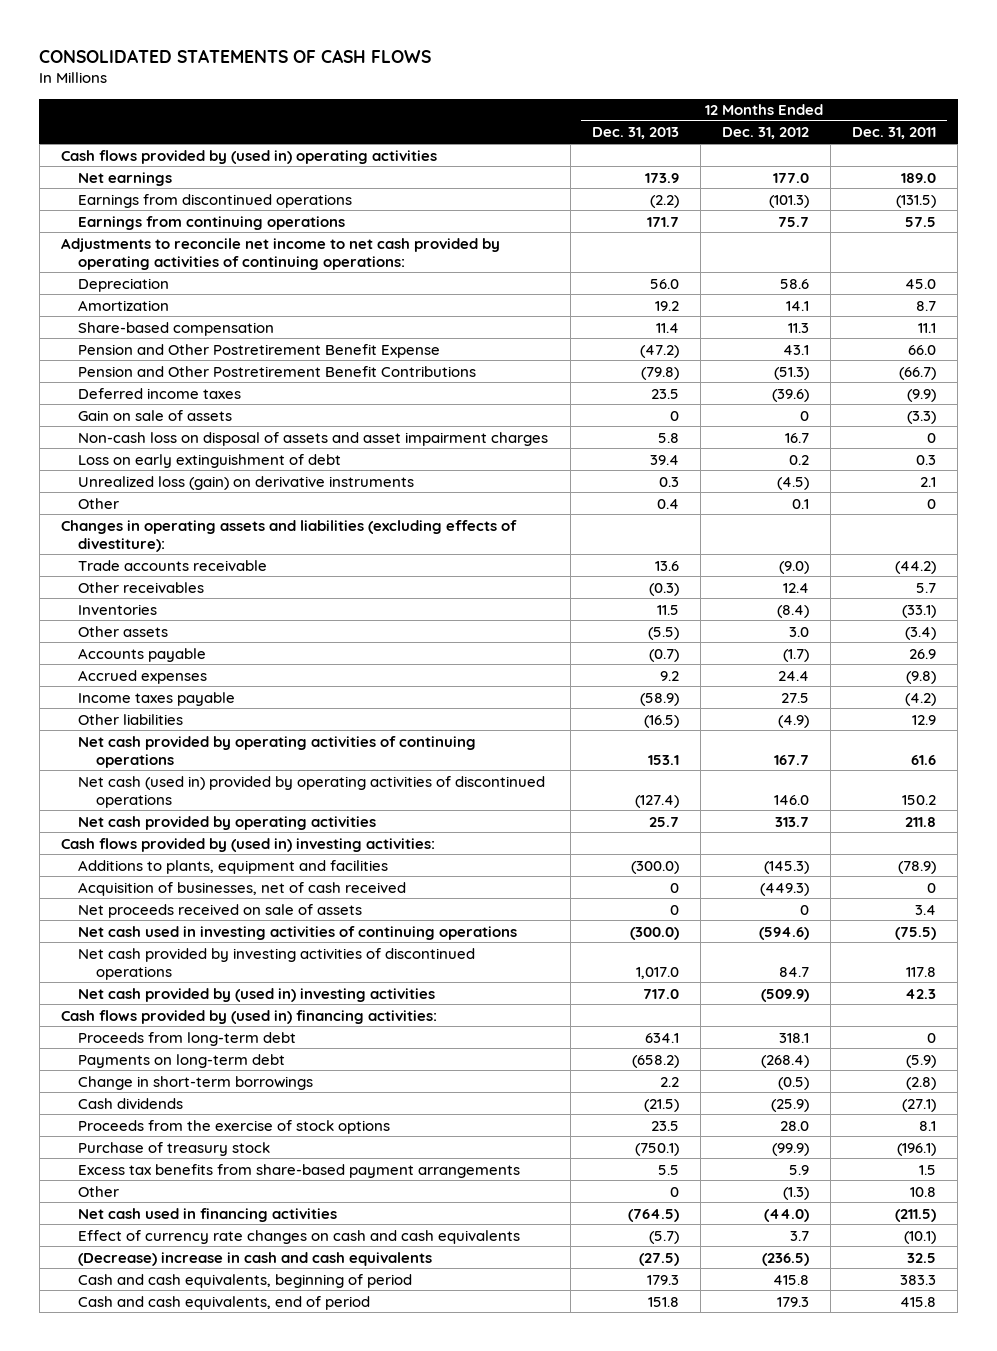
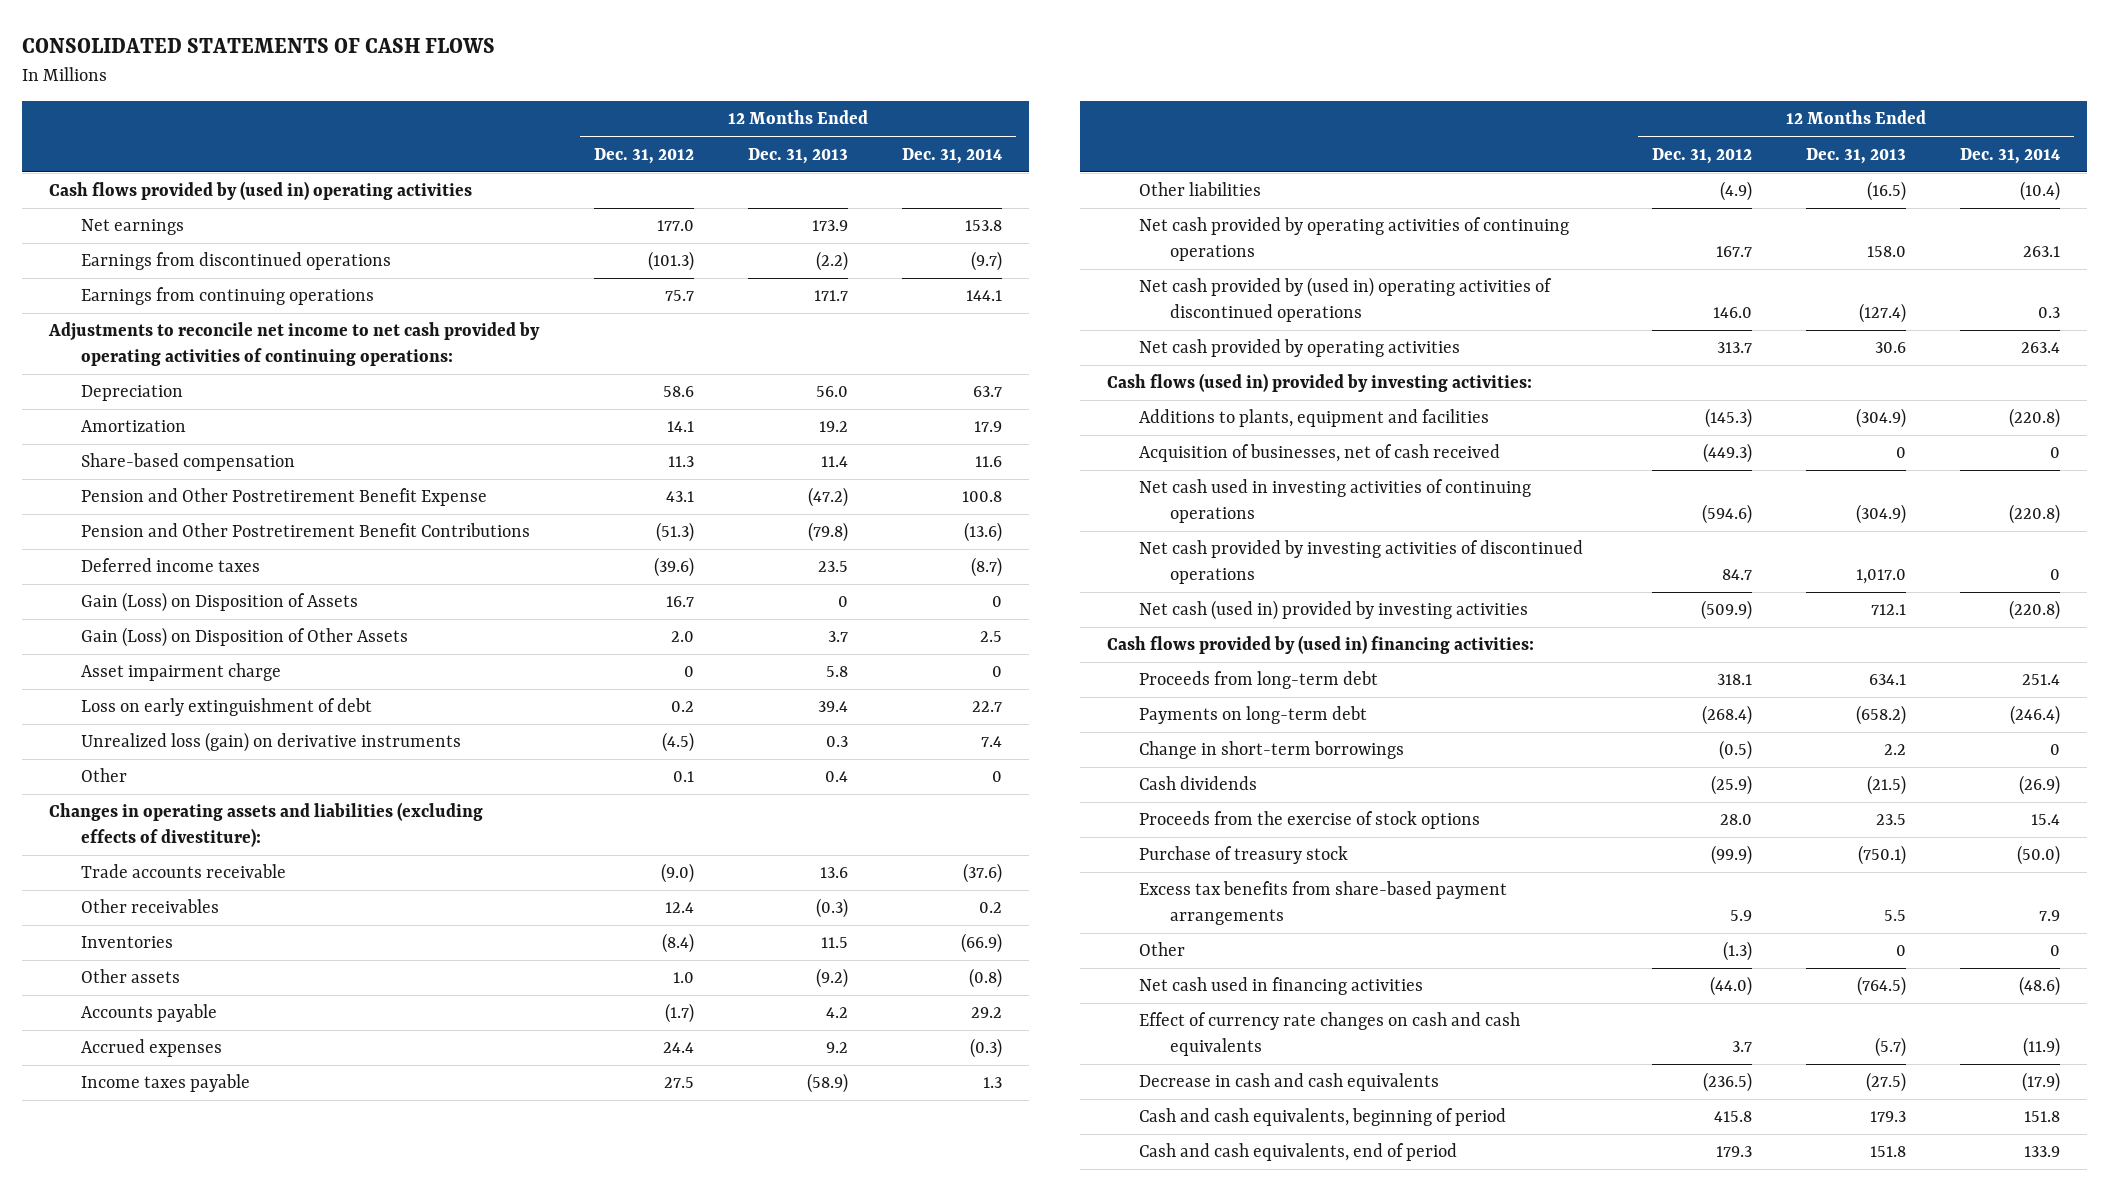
[852,127,937,140] Dec. 31, 2011 -> none
none -> [902,147,1003,164] Dec. 31, 2014
[78,431,549,446] Non-cash loss on disposal of assets and asset impairment charges -> none
none -> [80,592,358,613] Gain (Loss) on Disposition of Assets
[78,409,233,421] Gain on sale of assets -> [80,627,408,648] Gain (Loss) on Disposition of Other Assets
[669,410,679,421] 0 -> [827,631,848,643] 3.7
[800,410,810,421] 0 -> [670,631,694,643] 2.0
none -> [80,663,281,682] Asset impairment charge
[647,626,679,640] (5.5) -> [815,968,848,989] (9.2)
[789,626,810,637] 3.0 -> [672,972,694,984] 1.0
[648,648,679,662] (0.7) -> [825,1007,848,1019] 4.2
[647,754,679,765] 153.1 -> [1866,245,1906,257] 158.0
[78,775,546,808] Net cash (used in) provided by operating activities of discontinued operations -> [1138,277,1552,322] Net cash provided by (used in) operating activities of discontinued operations
[648,816,679,827] 25.7 -> [1874,342,1906,354] 30.6
[61,837,436,852] Cash flows provided by (used in) investing activities: -> [1107,373,1533,393] Cash flows (used in) provided by investing activities:
[630,860,679,874] (300.0) -> [1855,408,1906,429] (304.9)
[78,903,363,918] Net proceeds received on sale of assets -> none
[629,926,679,940] (300.0) -> [1855,503,1906,524] (304.9)
[78,987,436,1002] Net cash provided by (used in) investing activities -> [1138,600,1528,621] Net cash (used in) provided by investing activities
[642,988,679,999] 717.0 -> [1870,604,1906,616] 712.1
[78,1251,433,1266] (Decrease) increase in cash and cash equivalents -> [1138,1073,1439,1092] Decrease in cash and cash equivalents

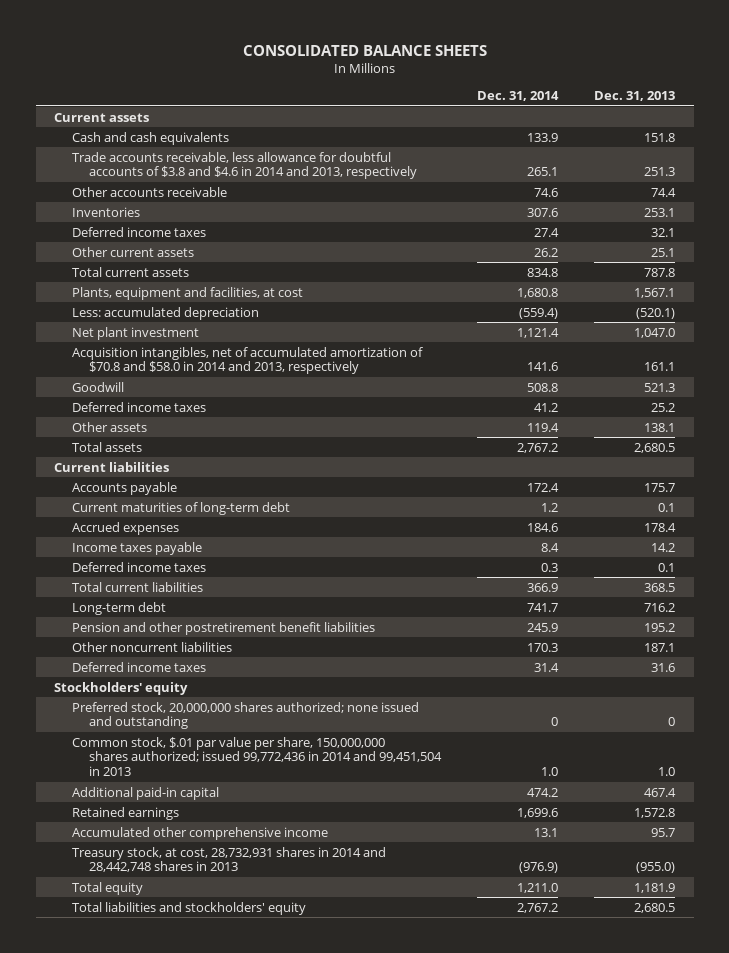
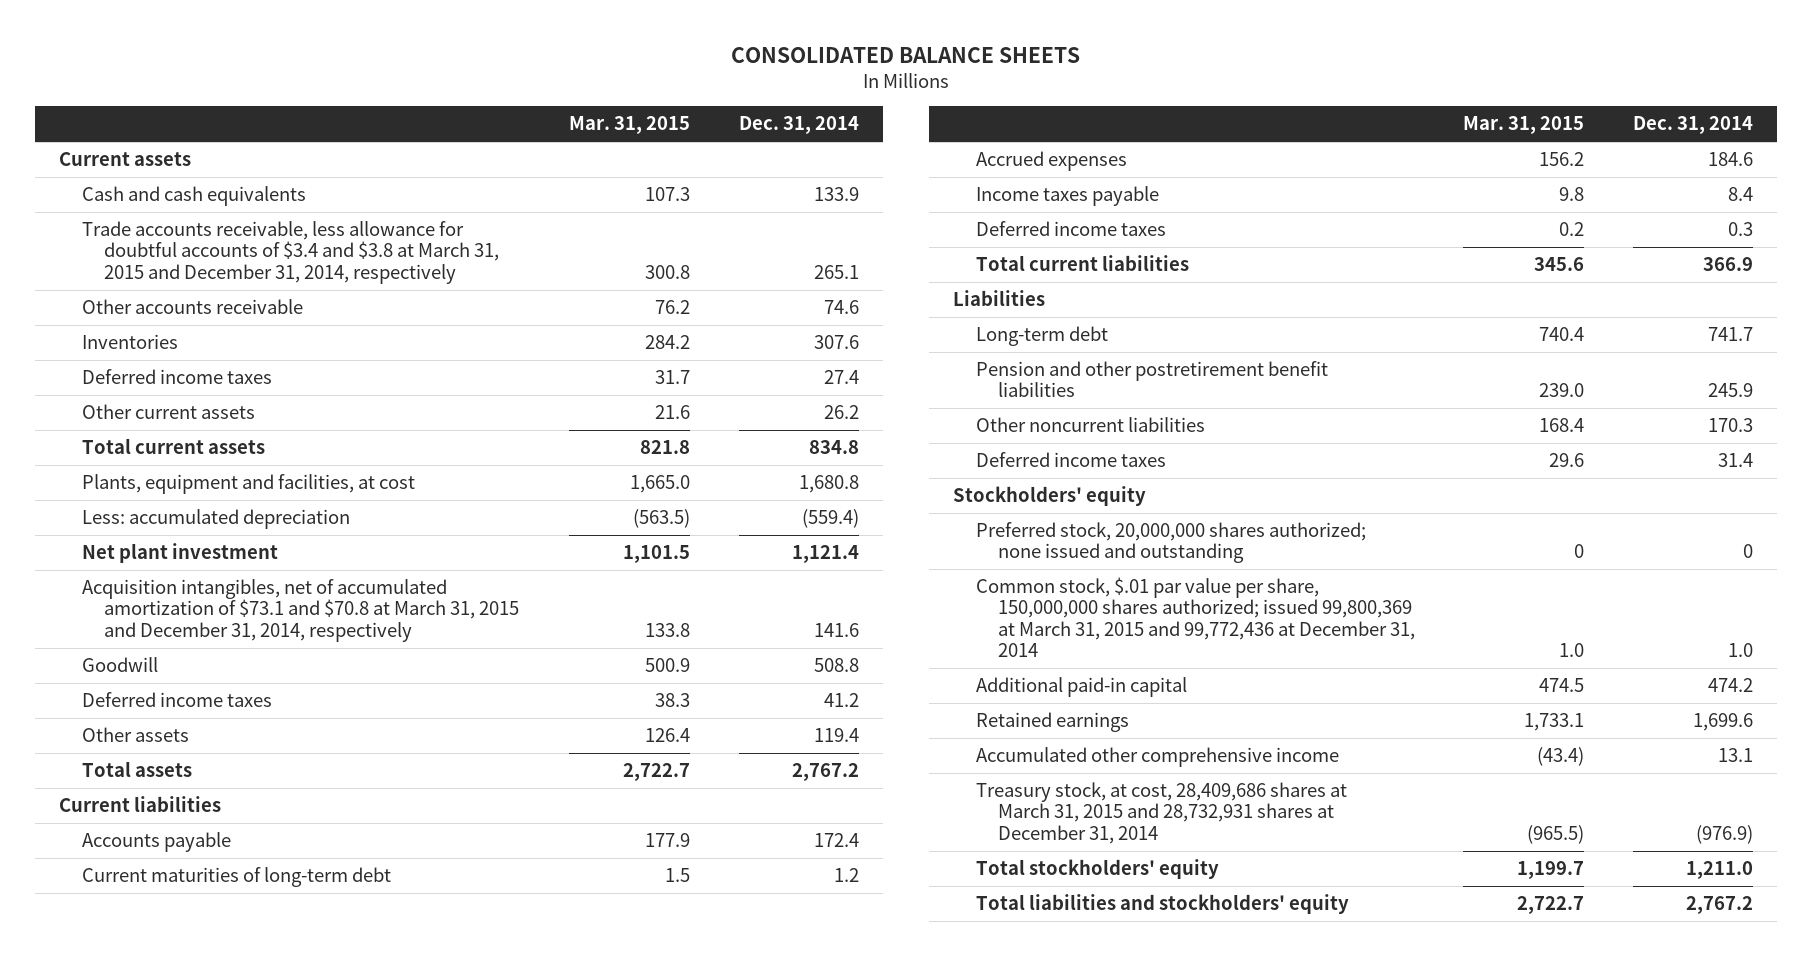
[594,91,676,102] Dec. 31, 2013 -> none
none -> [569,116,691,135] Mar. 31, 2015
[71,151,418,180] Trade accounts receivable, less allowance for doubtful accounts of $3.8 and $4.6 in 2014 and 2013, respectively -> [81,221,499,284] Trade accounts receivable, less allowance for doubtful accounts of $3.4 and $3.8 at March 31, 2015 and December 31, 2014, respectively
[71,346,423,375] Acquisition intangibles, net of accumulated amortization of $70.8 and $58.0 in 2014 and 2013, respectively -> [81,579,519,642] Acquisition intangibles, net of accumulated amortization of $73.1 and $70.8 at March 31, 2015 and December 31, 2014, respectively
none -> [953,290,1046,307] Liabilities
[71,736,443,777] Common stock, $.01 par value per share, 150,000,000 shares authorized; issued 99,772,436 in 2014 and 99,451,504 in 2013 -> [975,577,1416,657] Common stock, $.01 par value per share, 150,000,000 shares authorized; issued 99,800,369 at March 31, 2015 and 99,772,436 at December 31, 2014
[71,846,386,873] Treasury stock, at cost, 28,732,931 shares in 2014 and 28,442,748 shares in 2013 -> [975,782,1347,844] Treasury stock, at cost, 28,409,686 shares at March 31, 2015 and 28,732,931 shares at December 31, 2014
[71,881,143,895] Total equity -> [975,859,1219,880] Total stockholders' equity

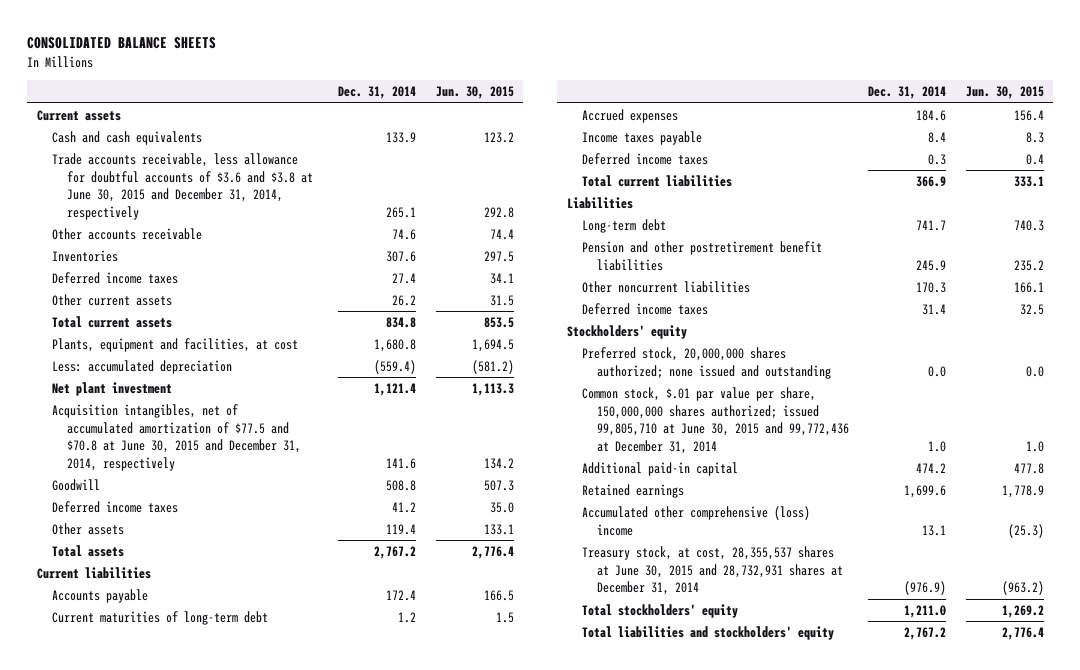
[569,116,691,135] Mar. 31, 2015 -> none
none -> [435,86,514,100] Jun. 30, 2015
[81,221,499,284] Trade accounts receivable, less allowance for doubtful accounts of $3.4 and $3.8 at March 31, 2015 and December 31, 2014, respectively -> [51,152,314,220] Trade accounts receivable, less allowance for doubtful accounts of $3.6 and $3.8 at June 30, 2015 and December 31, 2014, respectively
[81,579,519,642] Acquisition intangibles, net of accumulated amortization of $73.1 and $70.8 at March 31, 2015 and December 31, 2014, respectively -> [51,403,302,471] Acquisition intangibles, net of accumulated amortization of $77.5 and $70.8 at June 30, 2015 and December 31, 2014, respectively
[1742,544,1753,559] 0 -> [928,365,947,377] 0.0
[975,577,1416,657] Common stock, $.01 par value per share, 150,000,000 shares authorized; issued 99,800,369 at March 31, 2015 and 99,772,436 at December 31, 2014 -> [582,386,850,454] Common stock, $.01 par value per share, 150,000,000 shares authorized; issued 99,805,710 at June 30, 2015 and 99,772,436 at December 31, 2014
[975,747,1339,768] Accumulated other comprehensive income -> [582,505,811,536] Accumulated other comprehensive (loss) income
[975,782,1347,844] Treasury stock, at cost, 28,409,686 shares at March 31, 2015 and 28,732,931 shares at December 31, 2014 -> [582,545,844,596] Treasury stock, at cost, 28,355,537 shares at June 30, 2015 and 28,732,931 shares at December 31, 2014

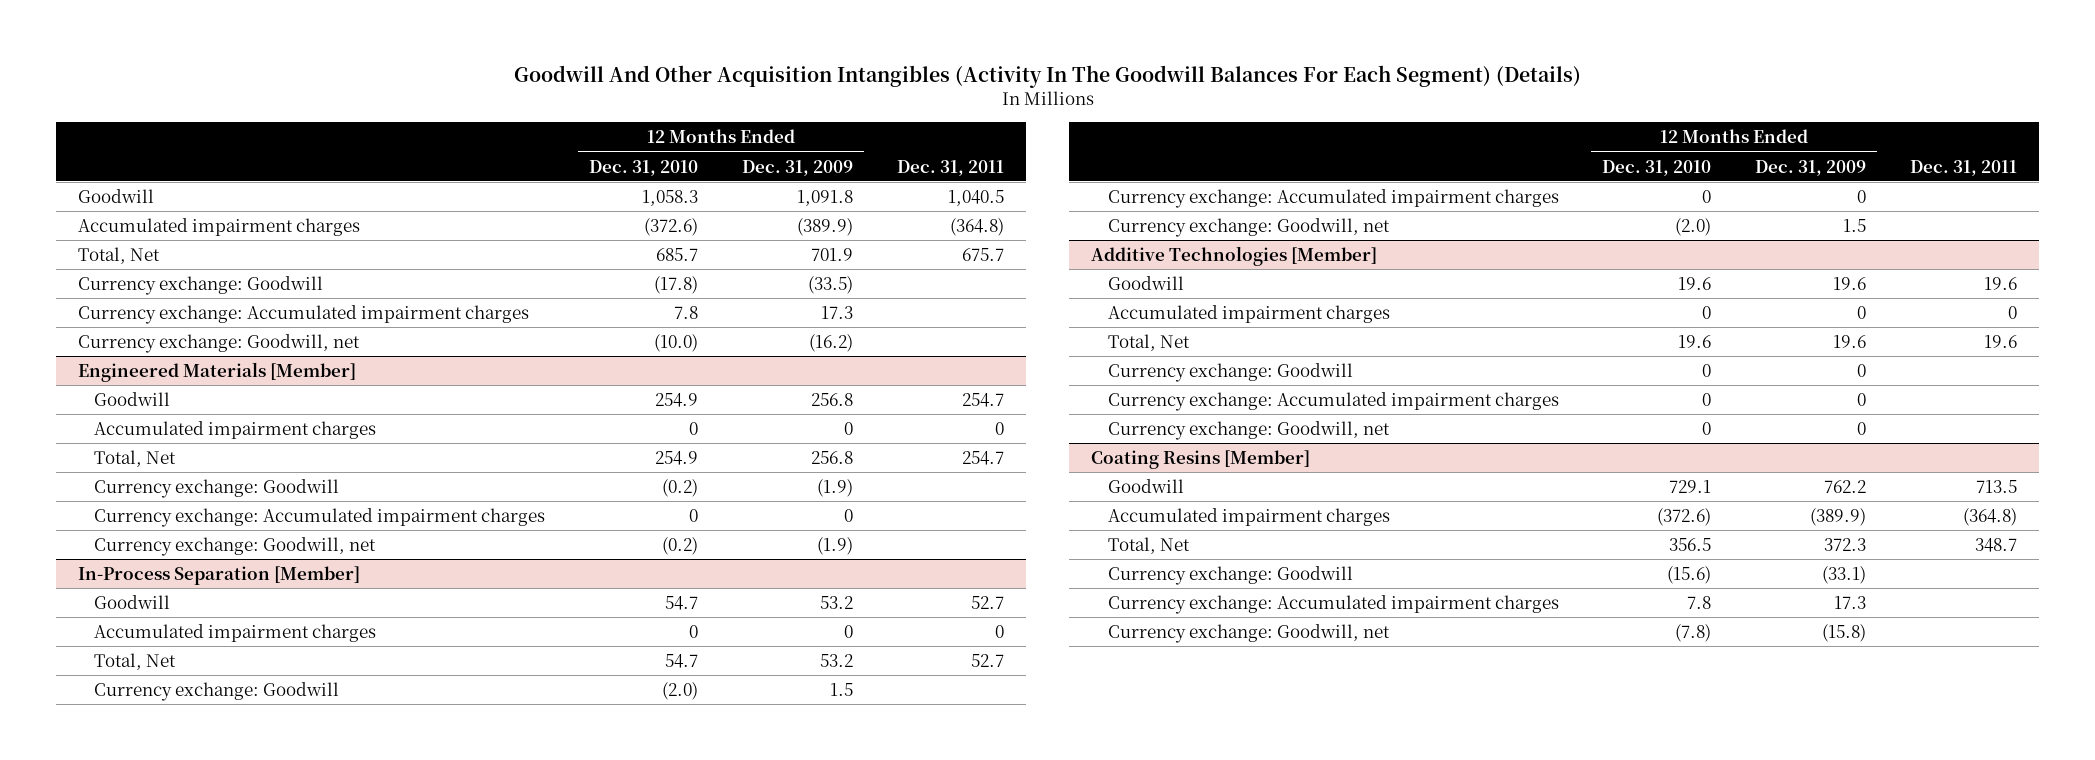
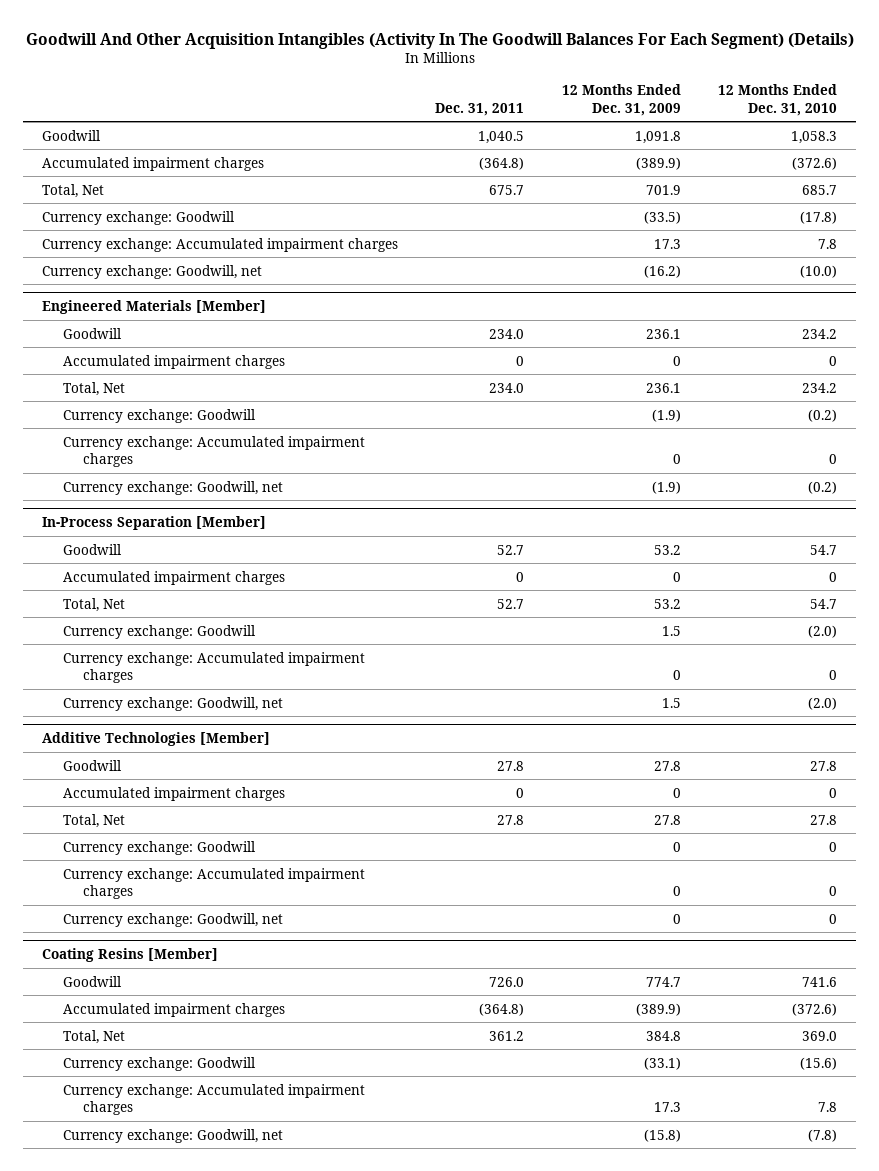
[655,392,699,407] 254.9 -> [801,328,837,339] 234.2
[811,392,854,406] 256.8 -> [645,328,681,339] 236.1
[962,392,1005,407] 254.7 -> [489,328,525,339] 234.0
[655,450,699,465] 254.9 -> [801,382,837,393] 234.2
[811,450,854,464] 256.8 -> [645,382,681,393] 236.1
[962,450,1005,465] 254.7 -> [489,382,525,393] 234.0
[1678,276,1712,290] 19.6 -> [809,760,837,771] 27.8
[1833,276,1867,290] 19.6 -> [653,760,681,771] 27.8
[1984,276,2018,290] 19.6 -> [497,760,525,771] 27.8
[1678,334,1712,348] 19.6 -> [809,814,837,825] 27.8
[1833,334,1867,348] 19.6 -> [653,814,681,825] 27.8
[1984,334,2018,348] 19.6 -> [497,814,525,825] 27.8
[1669,479,1712,493] 729.1 -> [801,976,837,987] 741.6
[1824,479,1867,493] 762.2 -> [645,976,681,987] 774.7
[1976,479,2018,493] 713.5 -> [489,976,525,987] 726.0
[1669,537,1712,551] 356.5 -> [801,1030,837,1041] 369.0
[1824,537,1867,551] 372.3 -> [645,1030,681,1041] 384.8
[1975,537,2018,552] 348.7 -> [489,1030,525,1041] 361.2

